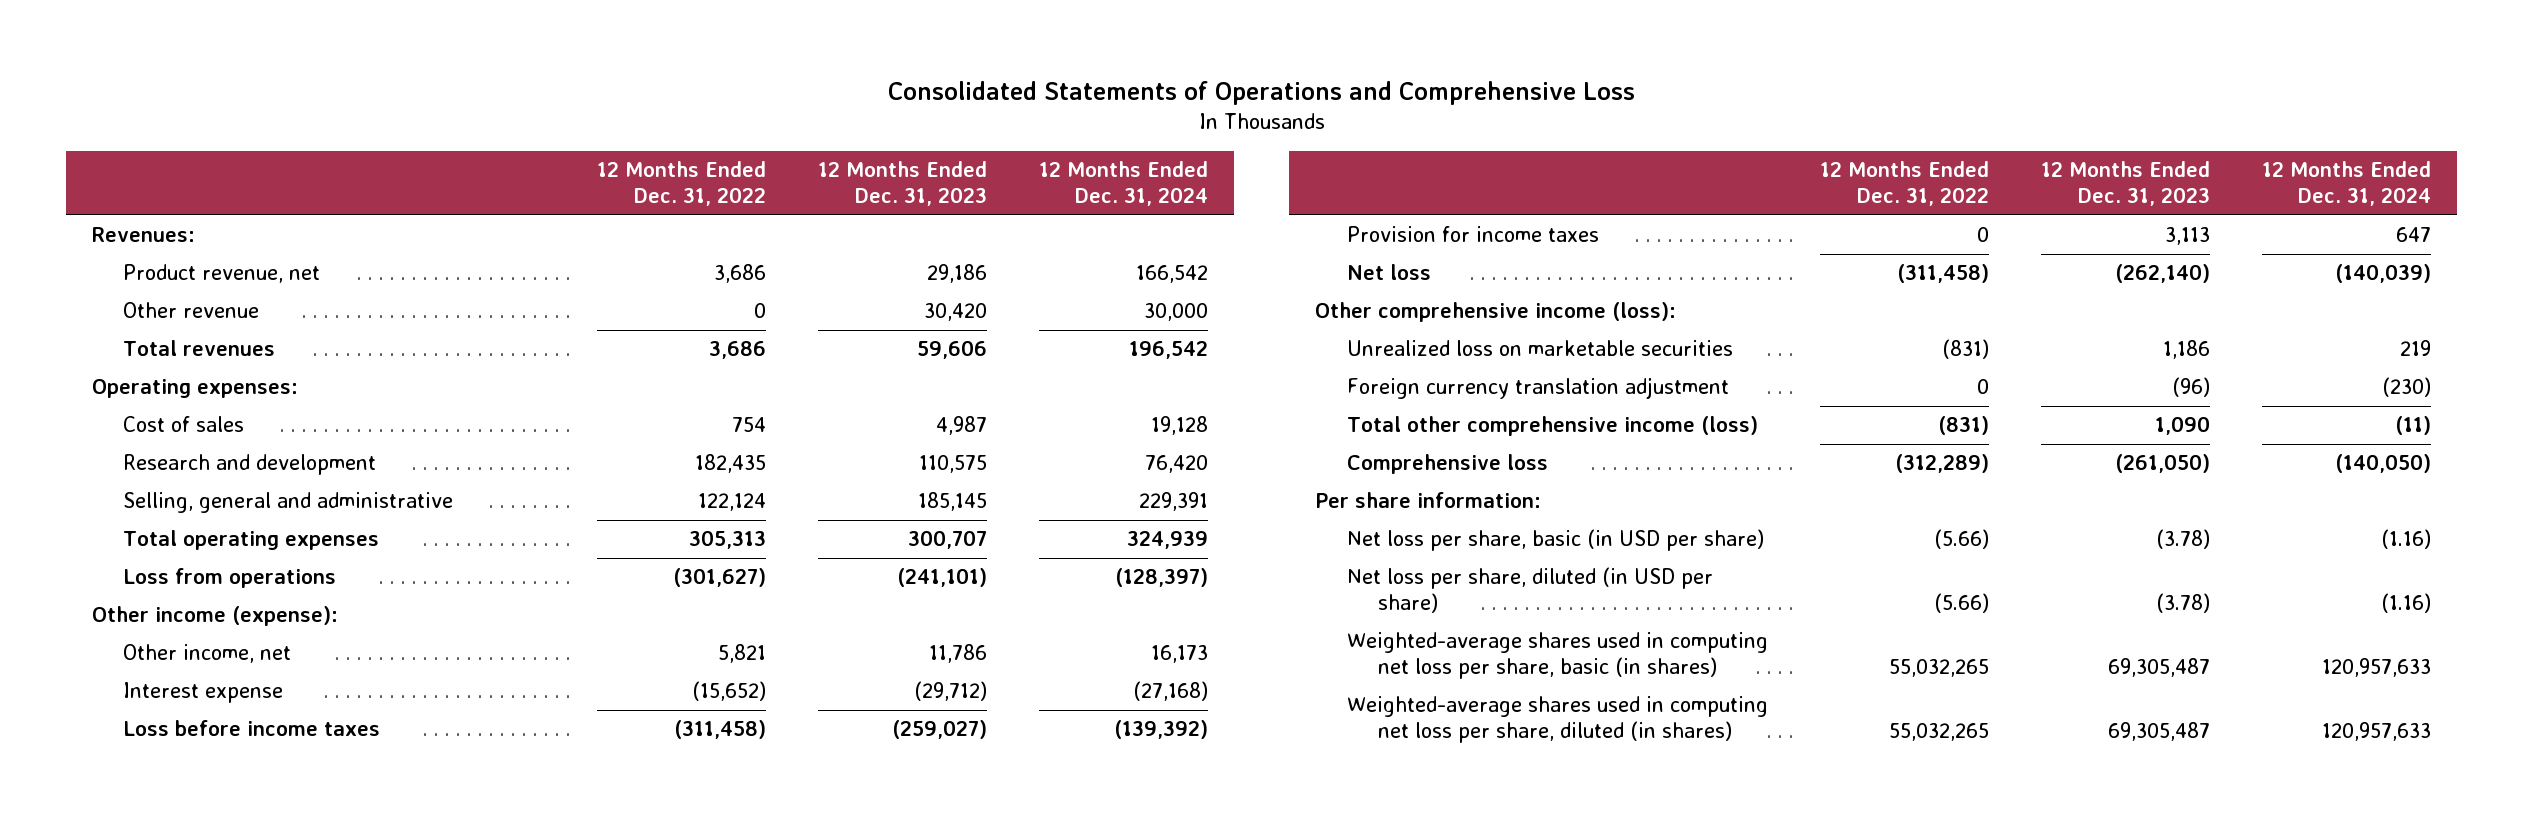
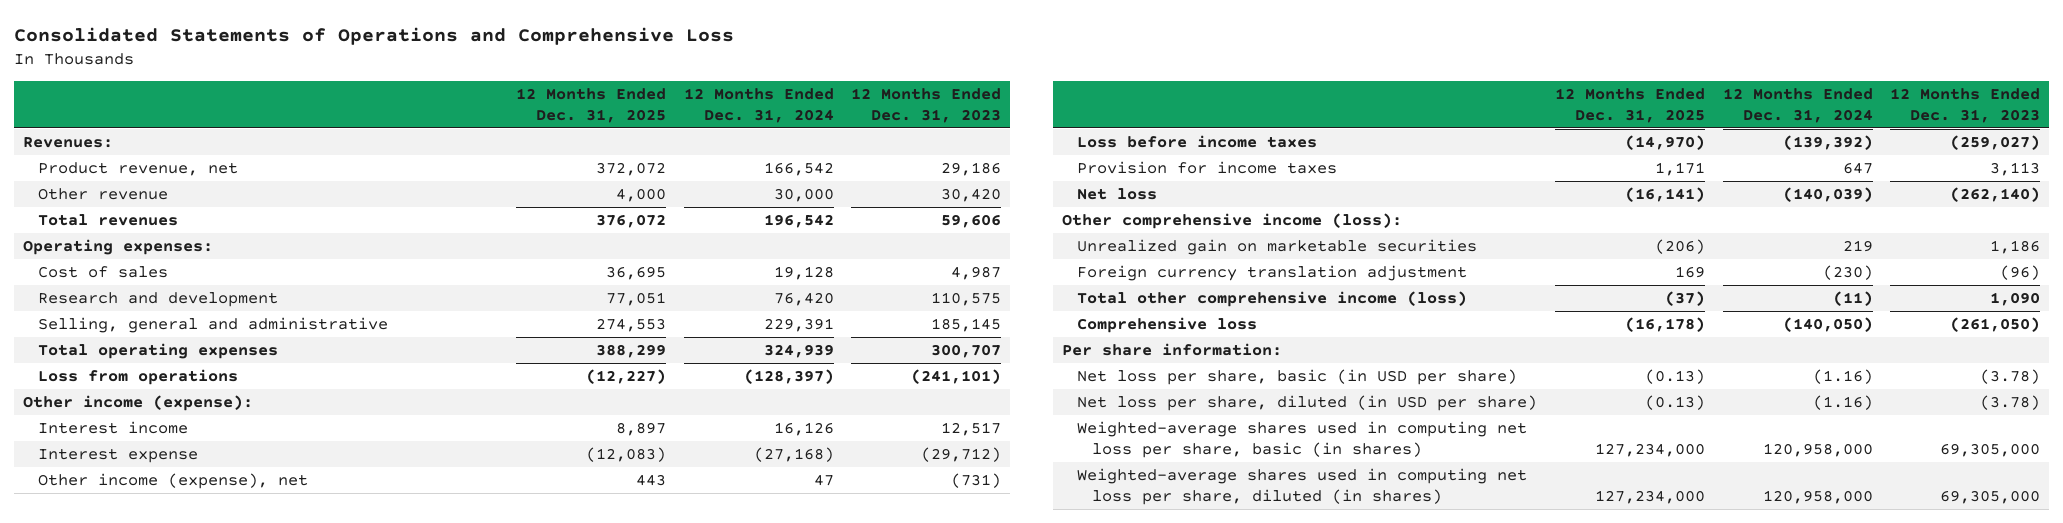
[596,161,766,207] 12 Months Ended Dec. 31, 2022 -> none
none -> [515,88,666,124] 12 Months Ended Dec. 31, 2025
[123,644,292,664] Other income, net -> none
none -> [38,420,189,434] Interest income
none -> [38,472,309,489] Other income (expense), net
[1346,340,1733,357] Unrealized loss on marketable securities -> [1077,238,1478,255] Unrealized gain on marketable securities
[2108,658,2211,678] 69,305,487 -> [1940,442,2041,457] 69,305,000
[2322,658,2432,678] 120,957,633 -> [1762,442,1873,457] 120,958,000
[2108,722,2211,742] 69,305,487 -> [1940,489,2041,504] 69,305,000
[2322,722,2432,742] 120,957,633 -> [1762,489,1873,504] 120,958,000

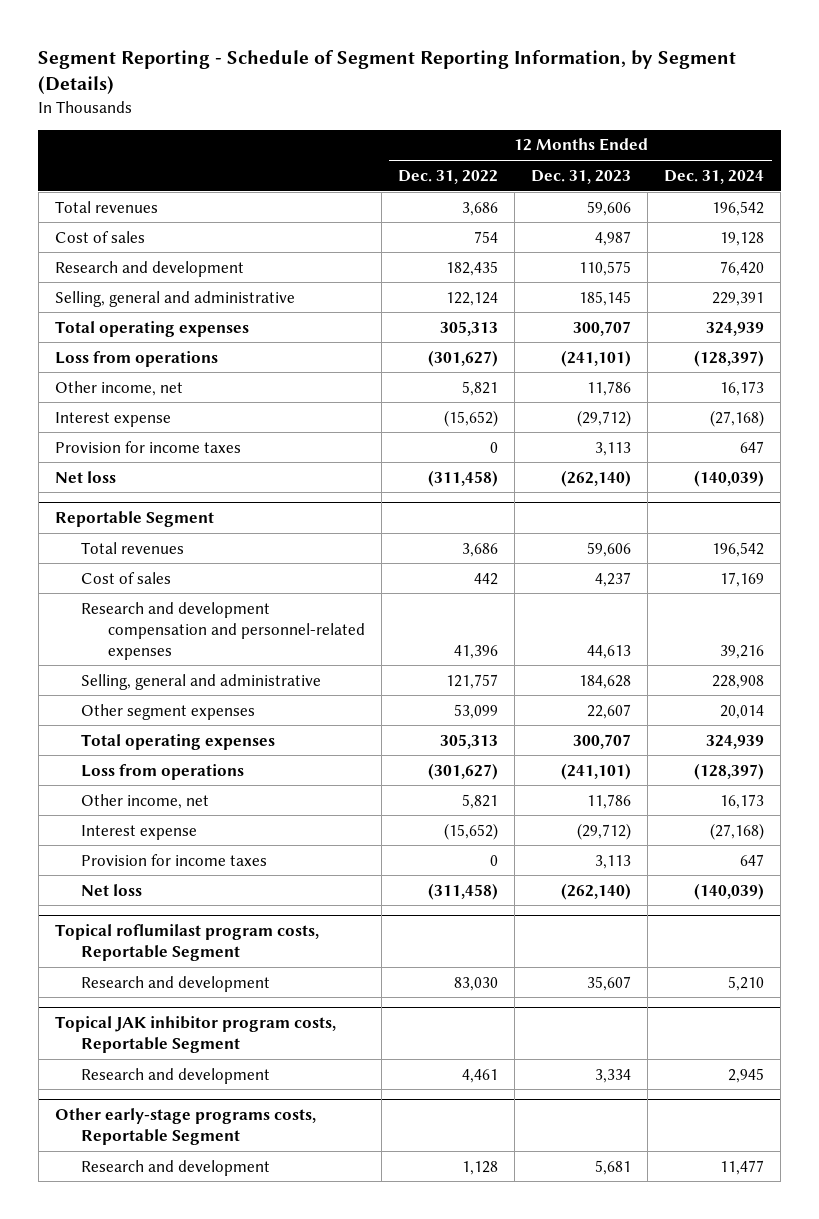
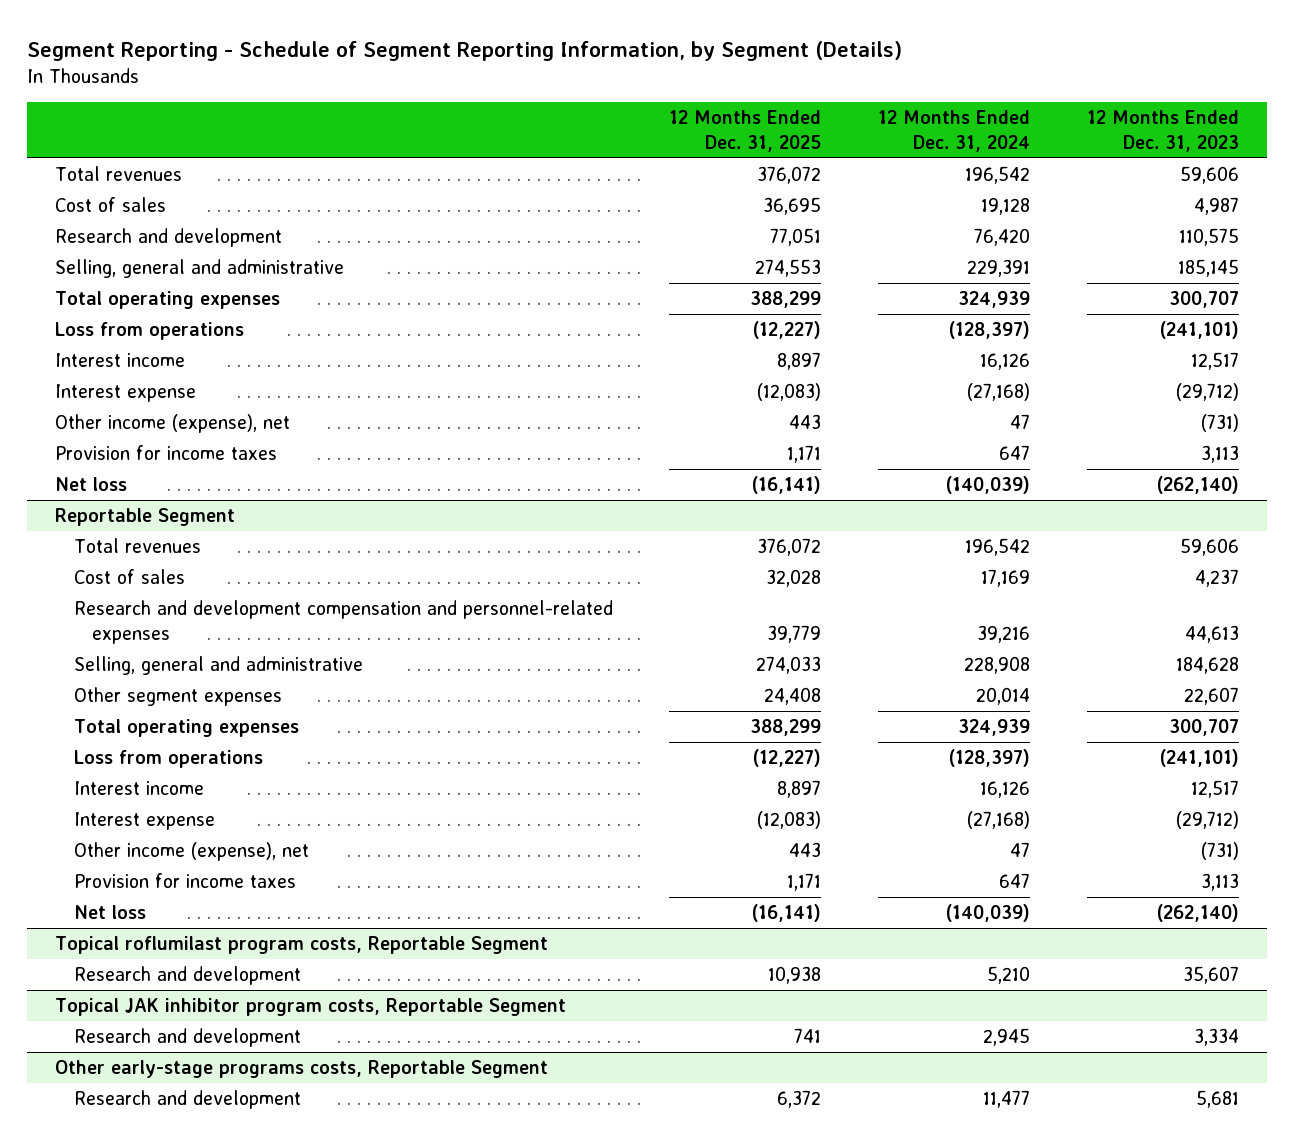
[397,169,498,184] Dec. 31, 2022 -> none
none -> [669,109,822,153] 12 Months Ended Dec. 31, 2025
[54,380,183,396] Other income, net -> none
none -> [54,352,185,367] Interest income
none -> [54,413,290,433] Other income (expense), net
[81,793,210,809] Other income, net -> none
none -> [73,780,204,795] Interest income
none -> [73,841,309,861] Other income (expense), net

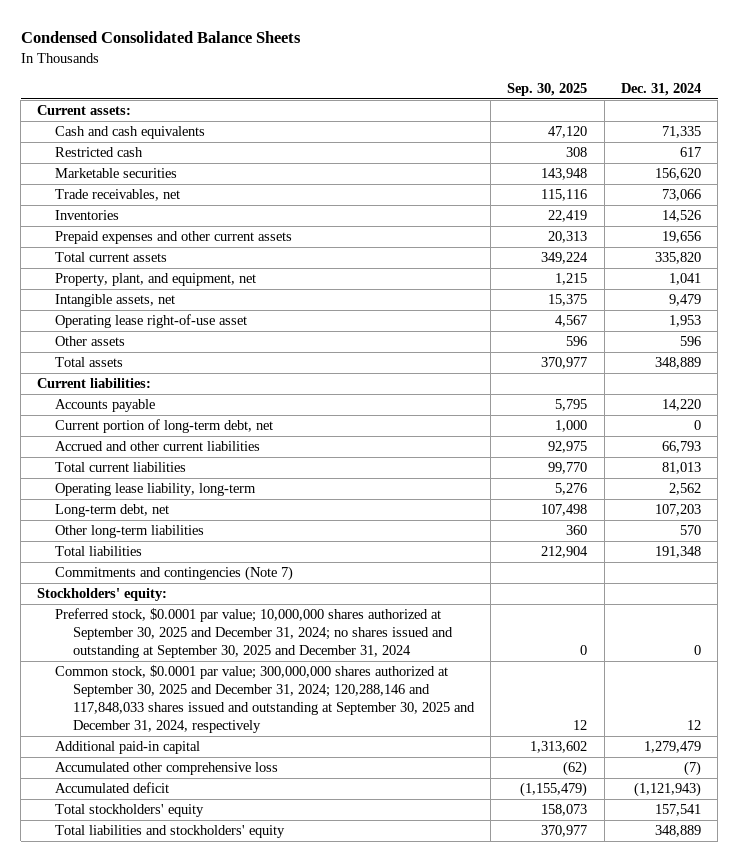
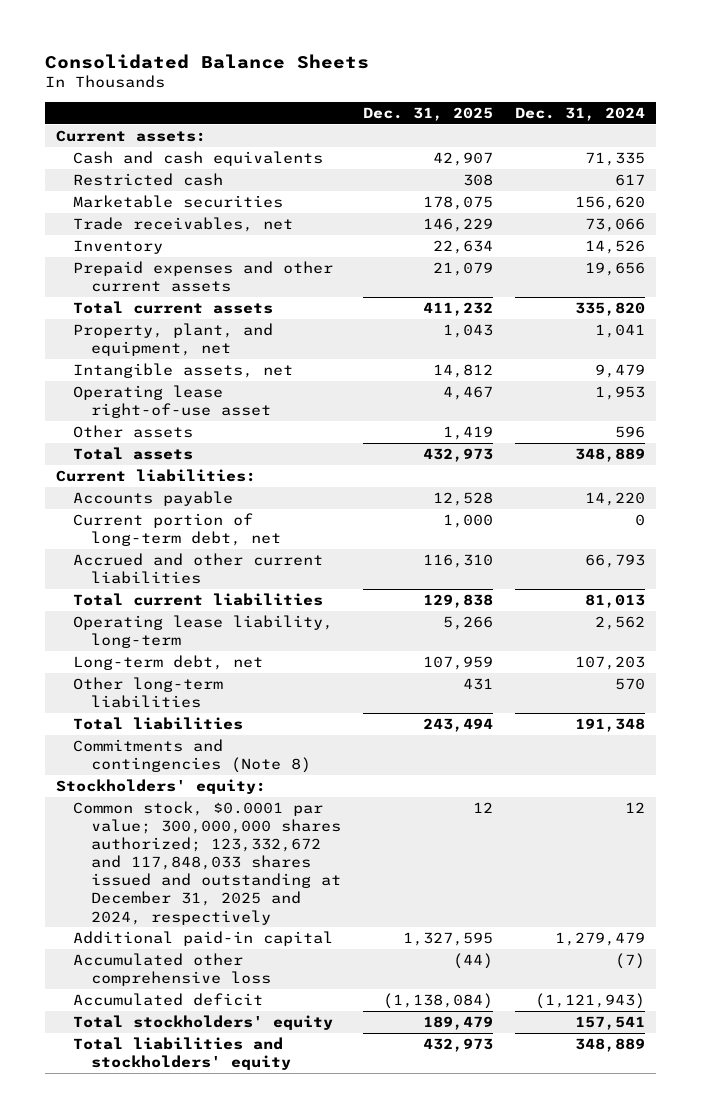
[20,31,301,44] Condensed Consolidated Balance Sheets -> [44,53,369,69] Consolidated Balance Sheets
[507,82,588,96] Sep. 30, 2025 -> none
none -> [363,106,494,121] Dec. 31, 2025
[55,210,120,221] Inventories -> [73,240,164,255] Inventory
[55,566,294,582] Commitments and contingencies (Note 7) -> [73,739,312,774] Commitments and contingencies (Note 8)
[55,608,453,658] Preferred stock, $0.0001 par value; 10,000,000 shares authorized at September 30, 2025 and December 31, 2024; no shares issued and outstanding at September 30, 2025 and December 31, 2024 -> none
[55,665,475,733] Common stock, $0.0001 par value; 300,000,000 shares authorized at September 30, 2025 and December 31, 2024; 120,288,146 and 117,848,033 shares issued and outstanding at September 30, 2025 and December 31, 2024, respectively -> [73,801,342,925] Common stock, $0.0001 par value; 300,000,000 shares authorized; 123,332,672 and 117,848,033 shares issued and outstanding at December 31, 2025 and 2024, respectively

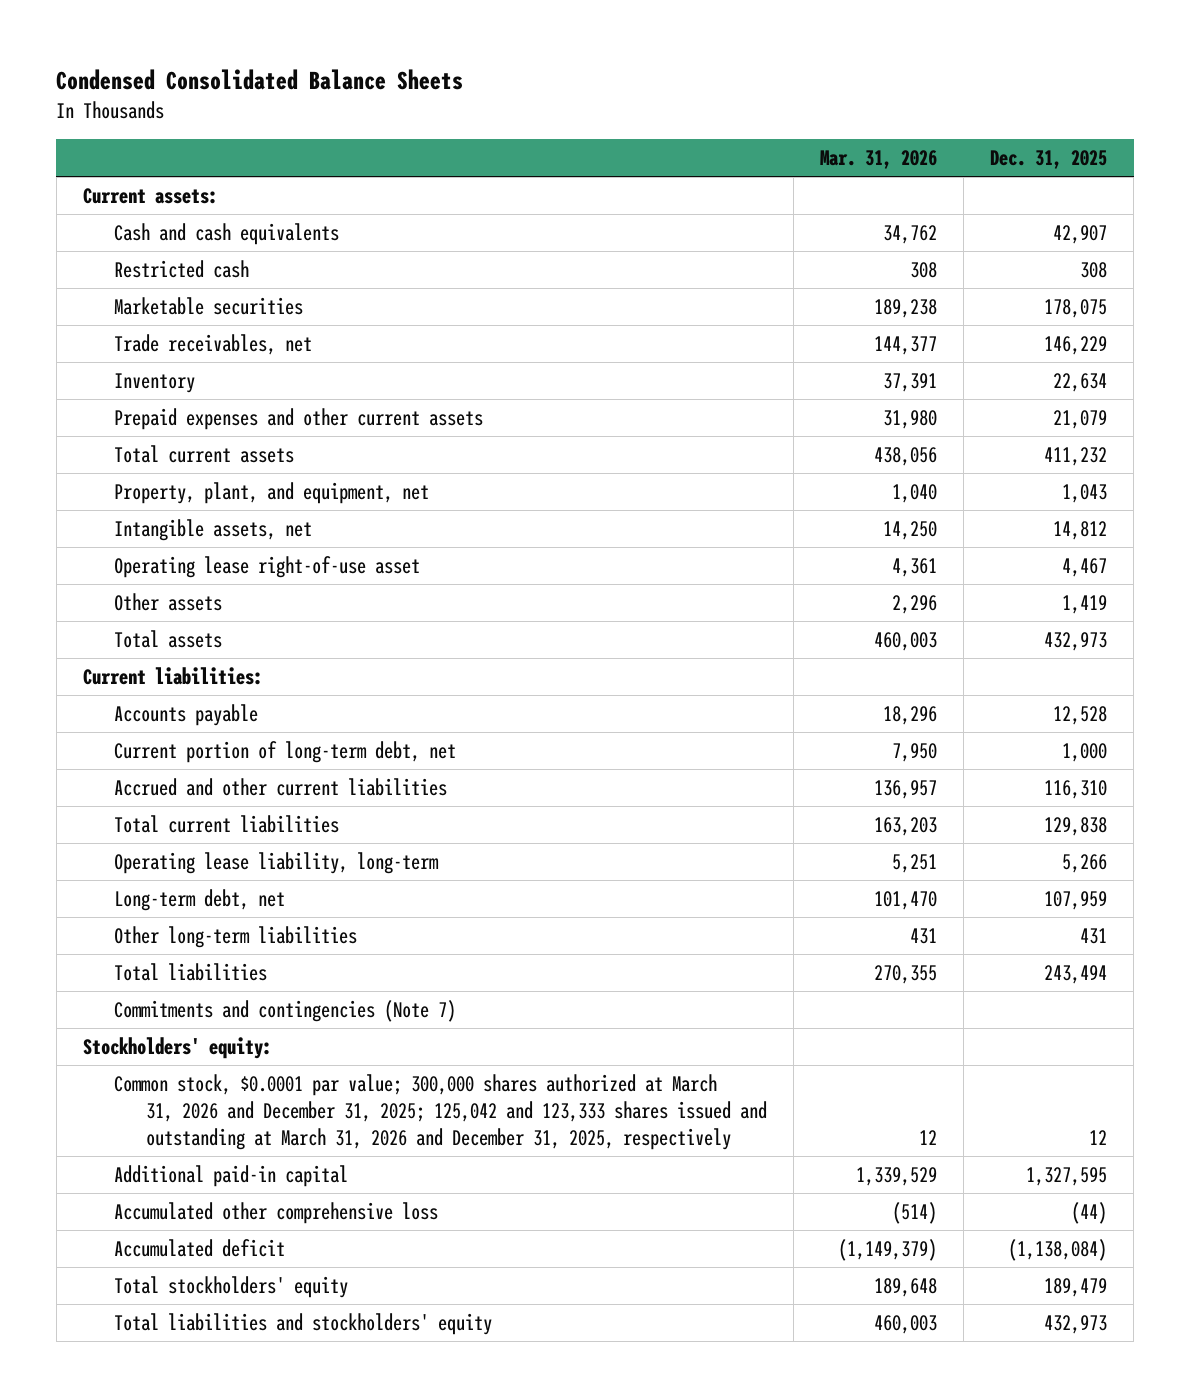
[44,53,369,69] Consolidated Balance Sheets -> [56,69,464,91] Condensed Consolidated Balance Sheets
[515,106,646,121] Dec. 31, 2024 -> none
none -> [819,149,937,169] Mar. 31, 2026
[73,739,312,774] Commitments and contingencies (Note 8) -> [114,1000,457,1023] Commitments and contingencies (Note 7)
[73,801,342,925] Common stock, $0.0001 par value; 300,000,000 shares authorized; 123,332,672 and 117,848,033 shares issued and outstanding at December 31, 2025 and 2024, respectively -> [114,1074,767,1150] Common stock, $0.0001 par value; 300,000 shares authorized at March 31, 2026 and December 31, 2025; 125,042 and 123,333 shares issued and outstanding at March 31, 2026 and December 31, 2025, respectively

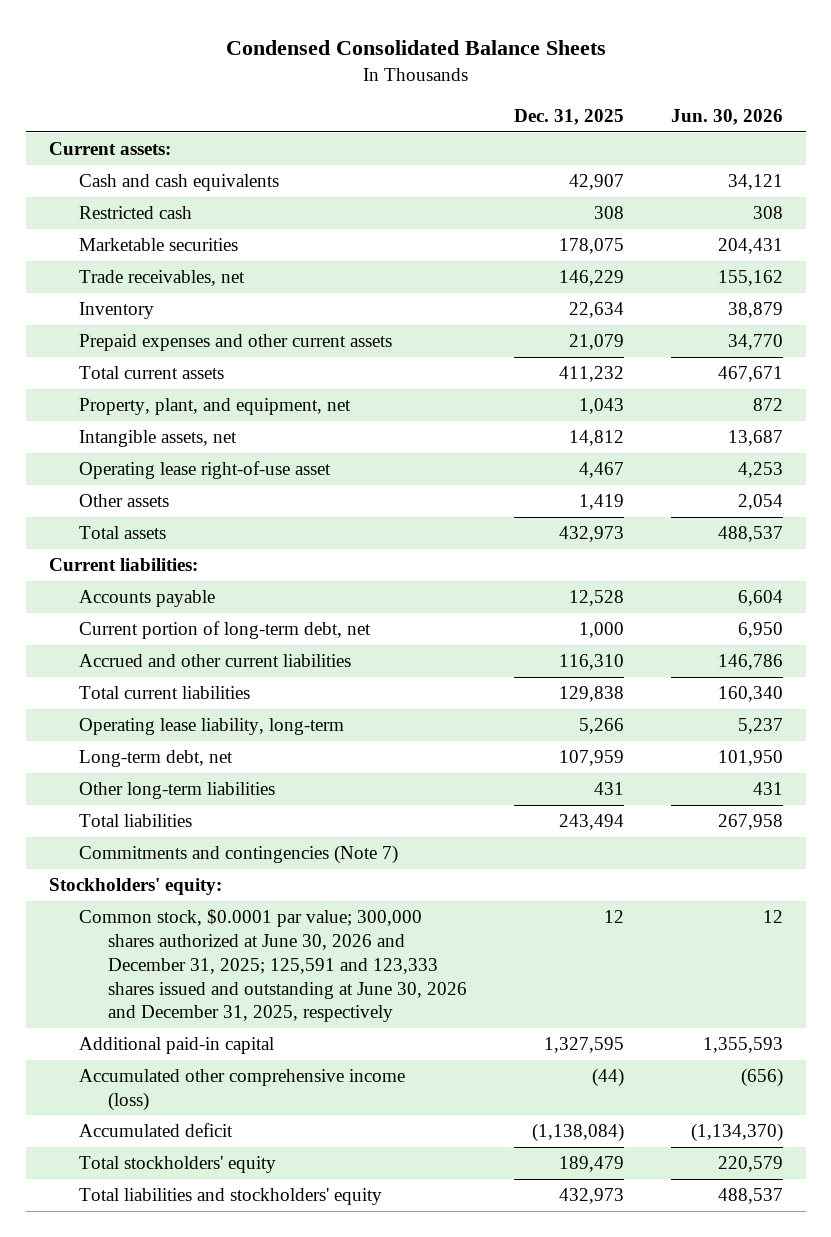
[819,149,937,169] Mar. 31, 2026 -> none
none -> [670,109,783,126] Jun. 30, 2026
[114,1074,767,1150] Common stock, $0.0001 par value; 300,000 shares authorized at March 31, 2026 and December 31, 2025; 125,042 and 123,333 shares issued and outstanding at March 31, 2026 and December 31, 2025, respectively -> [78,909,468,1023] Common stock, $0.0001 par value; 300,000 shares authorized at June 30, 2026 and December 31, 2025; 125,591 and 123,333 shares issued and outstanding at June 30, 2026 and December 31, 2025, respectively
[114,1202,439,1225] Accumulated other comprehensive loss -> [78,1069,405,1111] Accumulated other comprehensive income (loss)

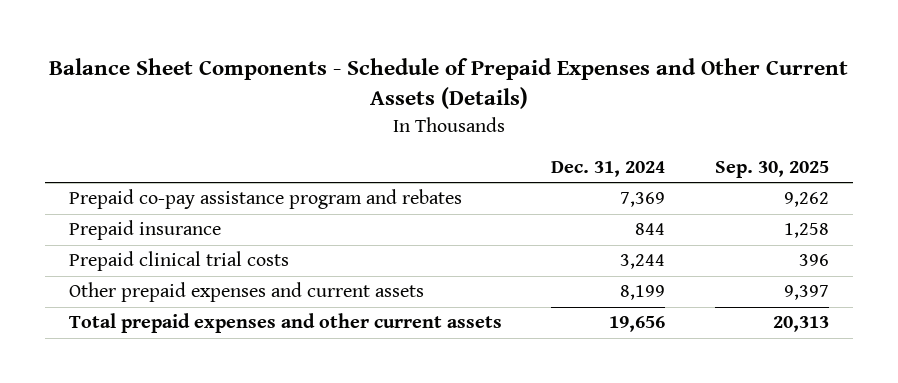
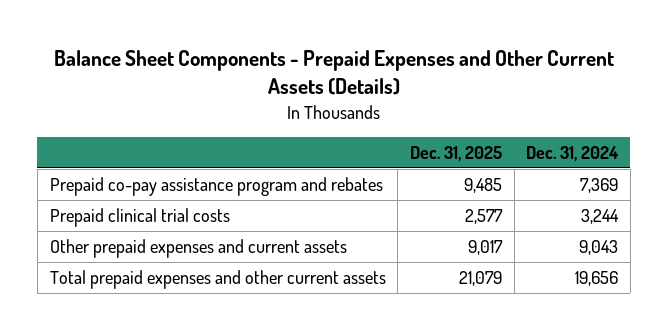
[48,58,848,110] Balance Sheet Components - Schedule of Prepaid Expenses and Other Current Assets (Details) -> [53,49,614,95] Balance Sheet Components - Prepaid Expenses and Other Current Assets (Details)
[714,160,829,178] Sep. 30, 2025 -> none
none -> [409,145,502,161] Dec. 31, 2025
[69,220,222,241] Prepaid insurance -> none
[620,285,666,301] 8,199 -> [579,240,619,256] 9,043

